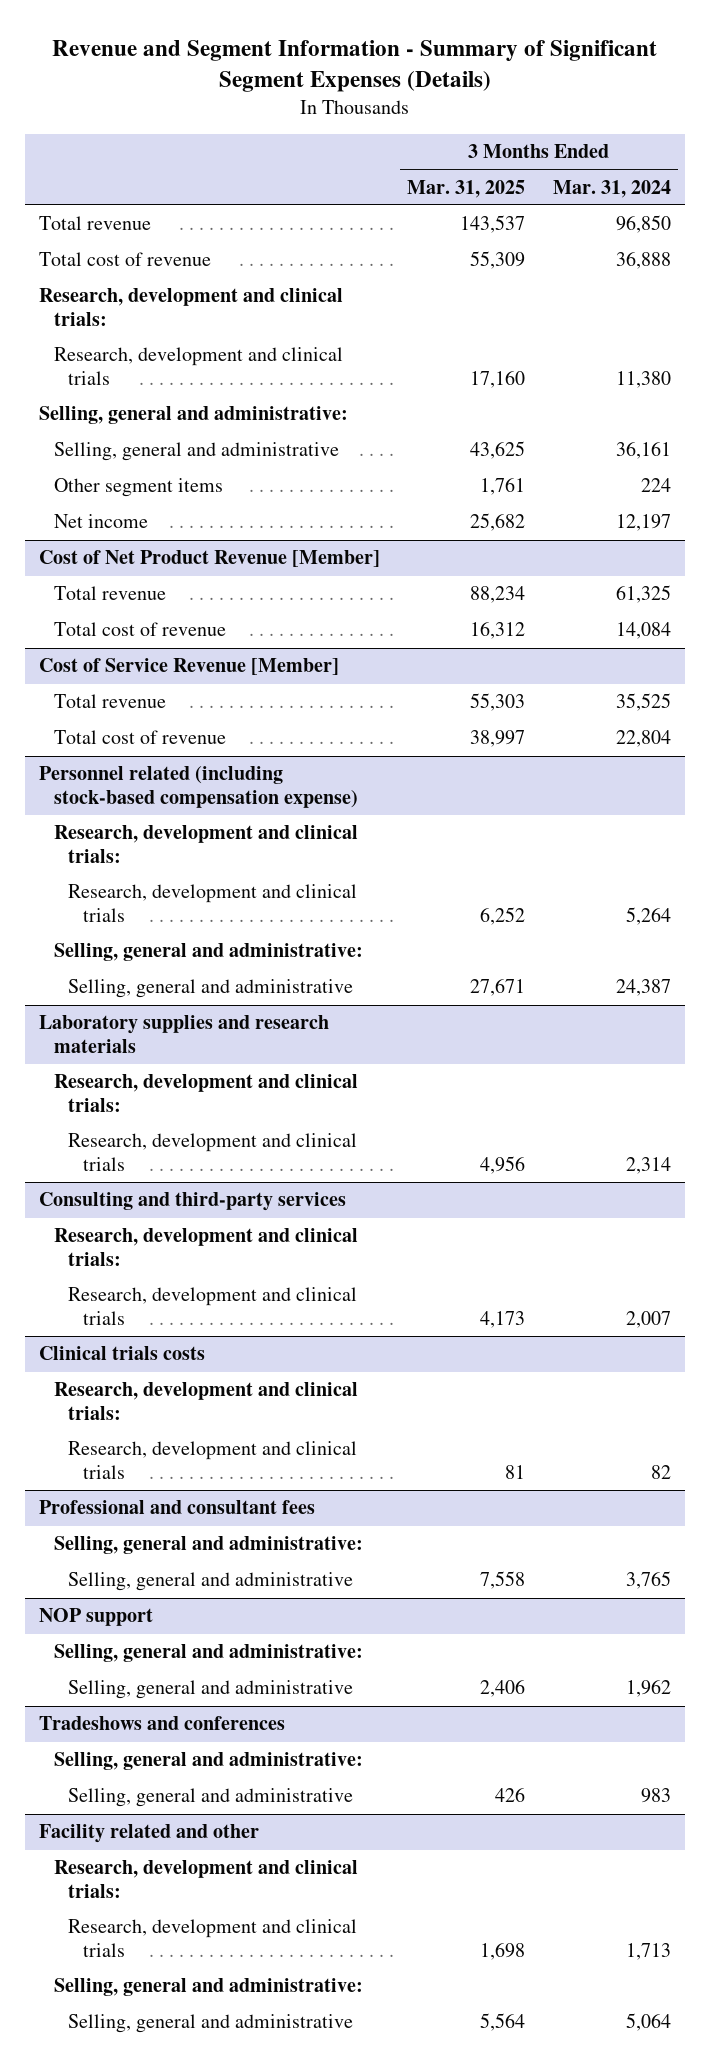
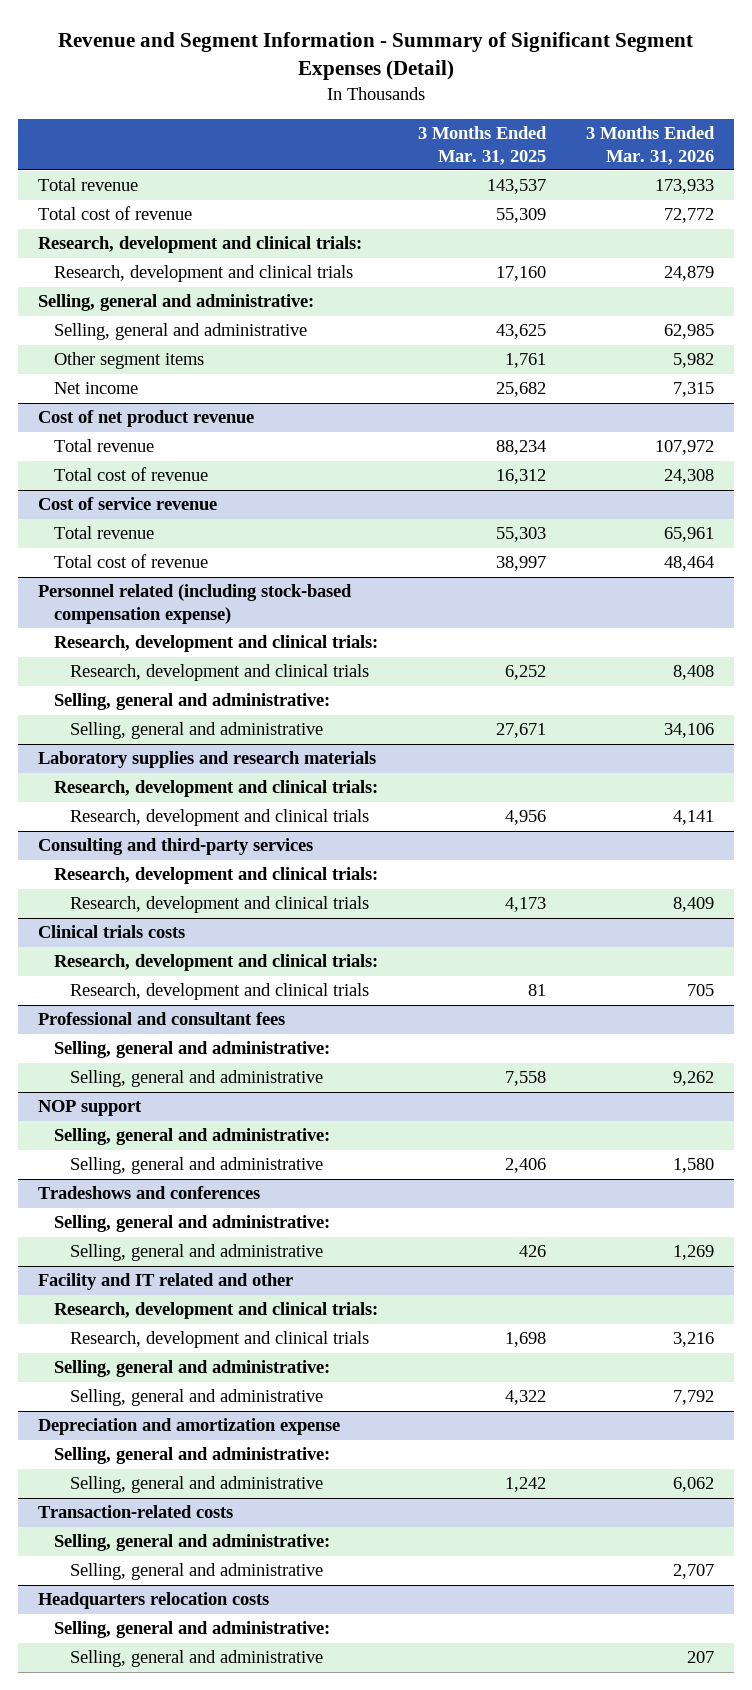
[51,40,657,92] Revenue and Segment Information - Summary of Significant Segment Expenses (Details) -> [57,31,693,81] Revenue and Segment Information - Summary of Significant Segment Expenses (Detail)
[552,179,671,198] Mar. 31, 2024 -> none
none -> [585,126,715,165] 3 Months Ended Mar. 31, 2026
[38,550,380,568] Cost of Net Product Revenue [Member] -> [37,410,254,428] Cost of net product revenue
[38,658,339,676] Cost of Service Revenue [Member] -> [37,497,217,511] Cost of service revenue
[38,1824,259,1844] Facility related and other -> [37,1273,293,1291] Facility and IT related and other
[480,2013,526,2032] 5,564 -> [504,1390,546,1406] 4,322
none -> [37,1418,340,1436] Depreciation and amortization expense
none -> [53,1447,330,1465] Selling, general and administrative:
none -> [69,1476,323,1494] Selling, general and administrative
none -> [37,1505,233,1519] Transaction-related costs
none -> [53,1534,330,1552] Selling, general and administrative:
none -> [69,1563,323,1581] Selling, general and administrative
none -> [37,1592,269,1610] Headquarters relocation costs
none -> [53,1621,330,1639] Selling, general and administrative:
none -> [69,1650,323,1668] Selling, general and administrative

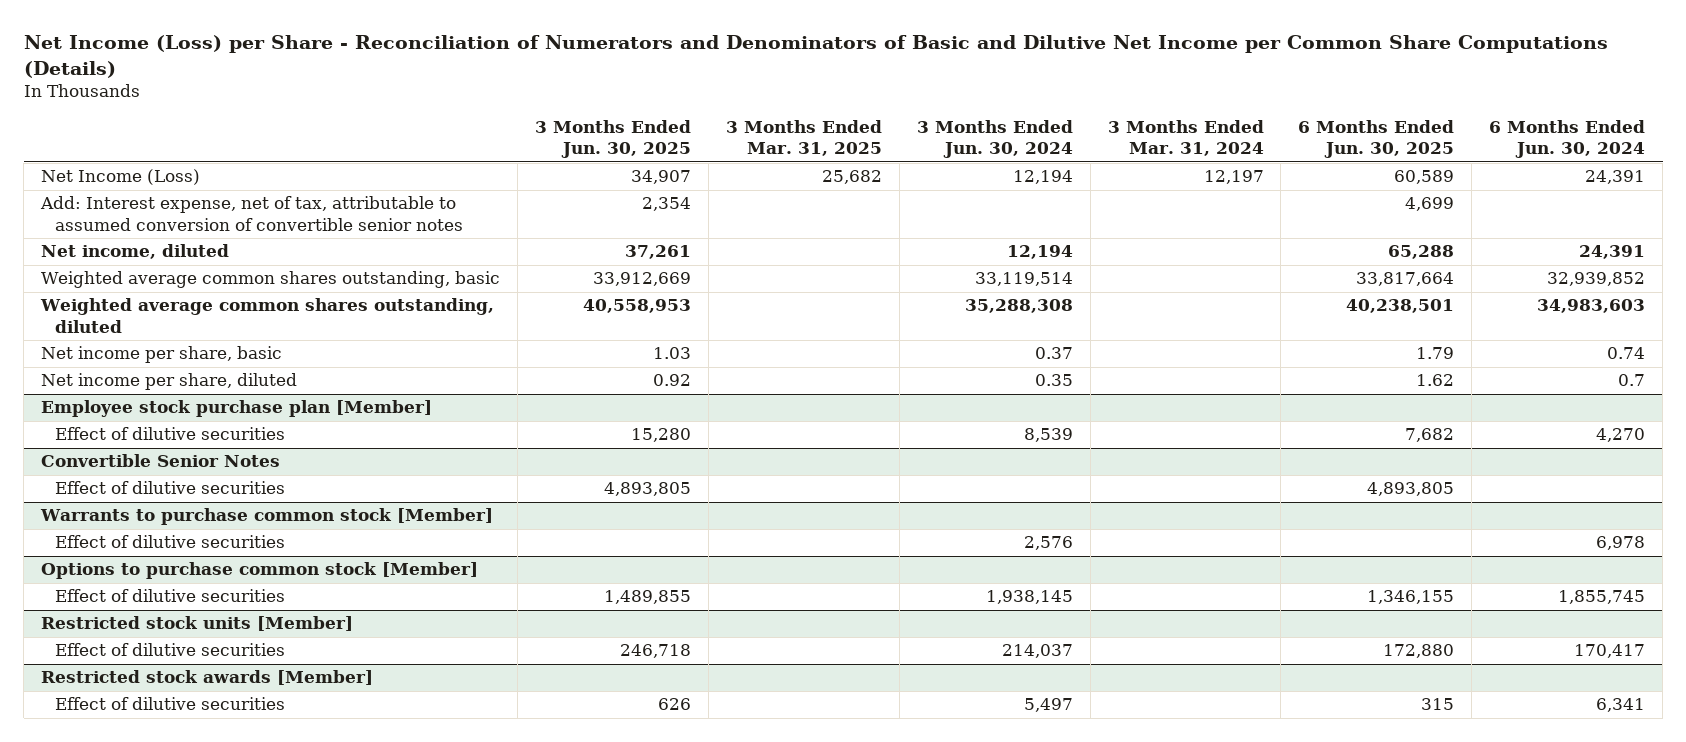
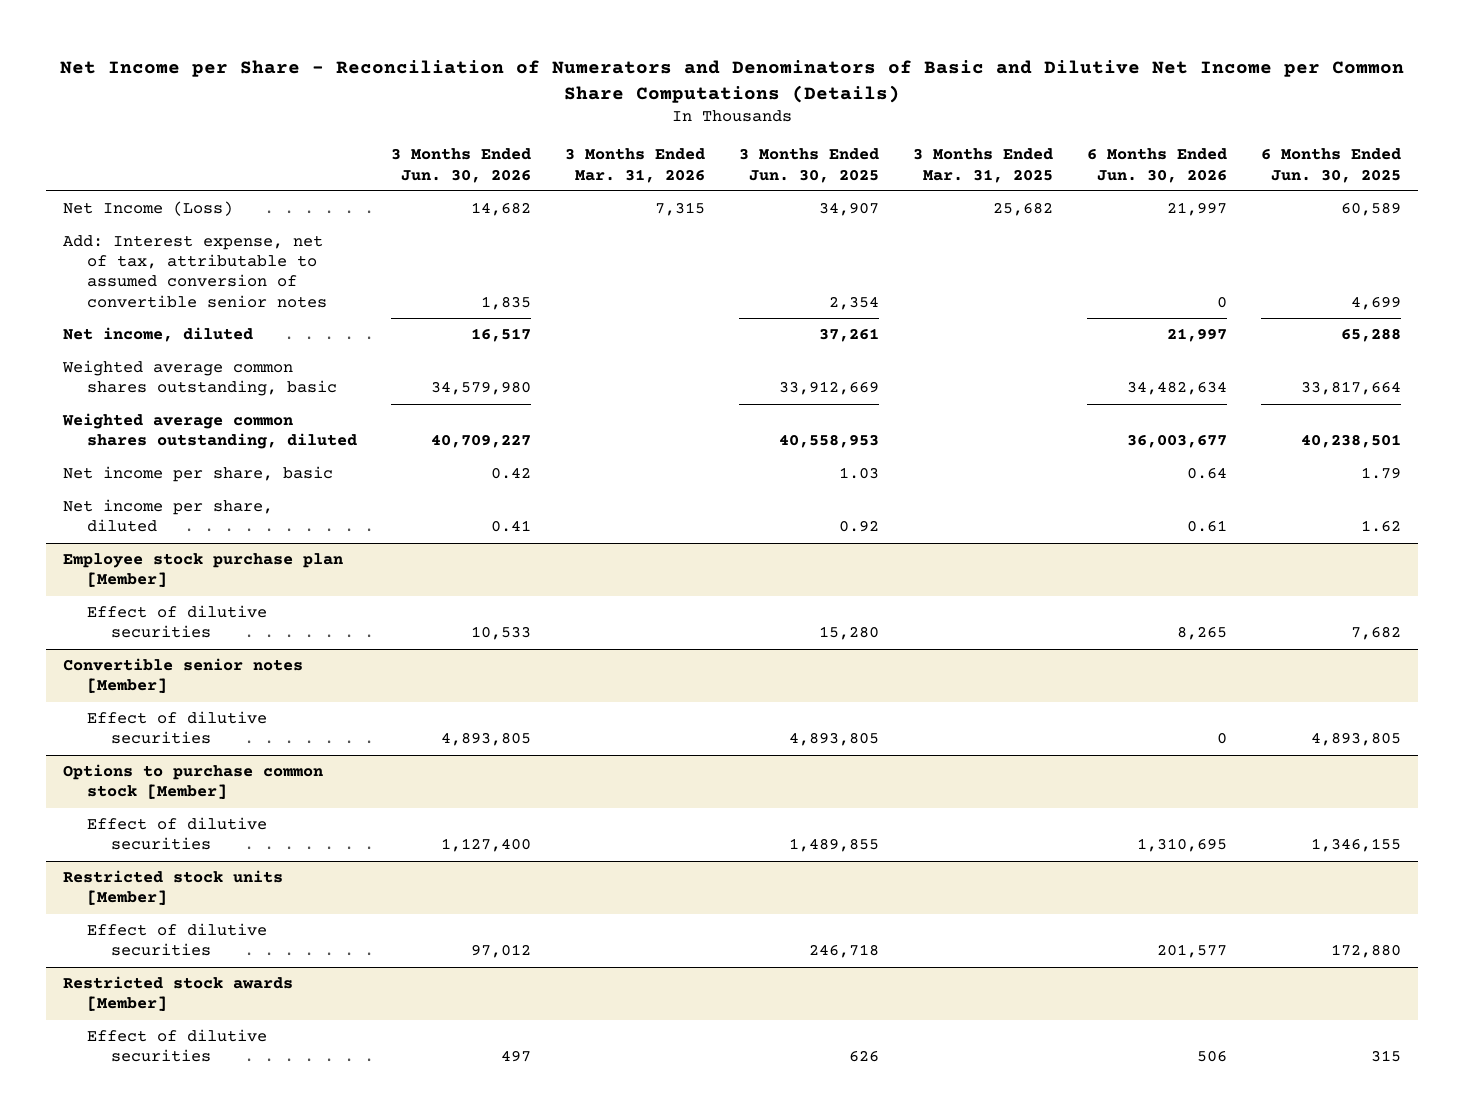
[23,35,1608,79] Net Income (Loss) per Share - Reconciliation of Numerators and Denominators of Basic and Dilutive Net Income per Common Share Computations (Details) -> [60,59,1405,103] Net Income per Share - Reconciliation of Numerators and Denominators of Basic and Dilutive Net Income per Common Share Computations (Details)
[916,120,1073,159] 3 Months Ended Jun. 30, 2024 -> none
[1107,120,1264,157] 3 Months Ended Mar. 31, 2024 -> none
[1489,120,1646,159] 6 Months Ended Jun. 30, 2024 -> none
none -> [391,148,532,183] 3 Months Ended Jun. 30, 2026
none -> [565,148,706,183] 3 Months Ended Mar. 31, 2026
none -> [1086,148,1227,183] 6 Months Ended Jun. 30, 2026
[41,454,281,468] Convertible Senior Notes -> [63,658,304,694] Convertible senior notes [Member]
[40,508,494,526] Warrants to purchase common stock [Member] -> none
[55,535,286,549] Effect of dilutive securities -> none

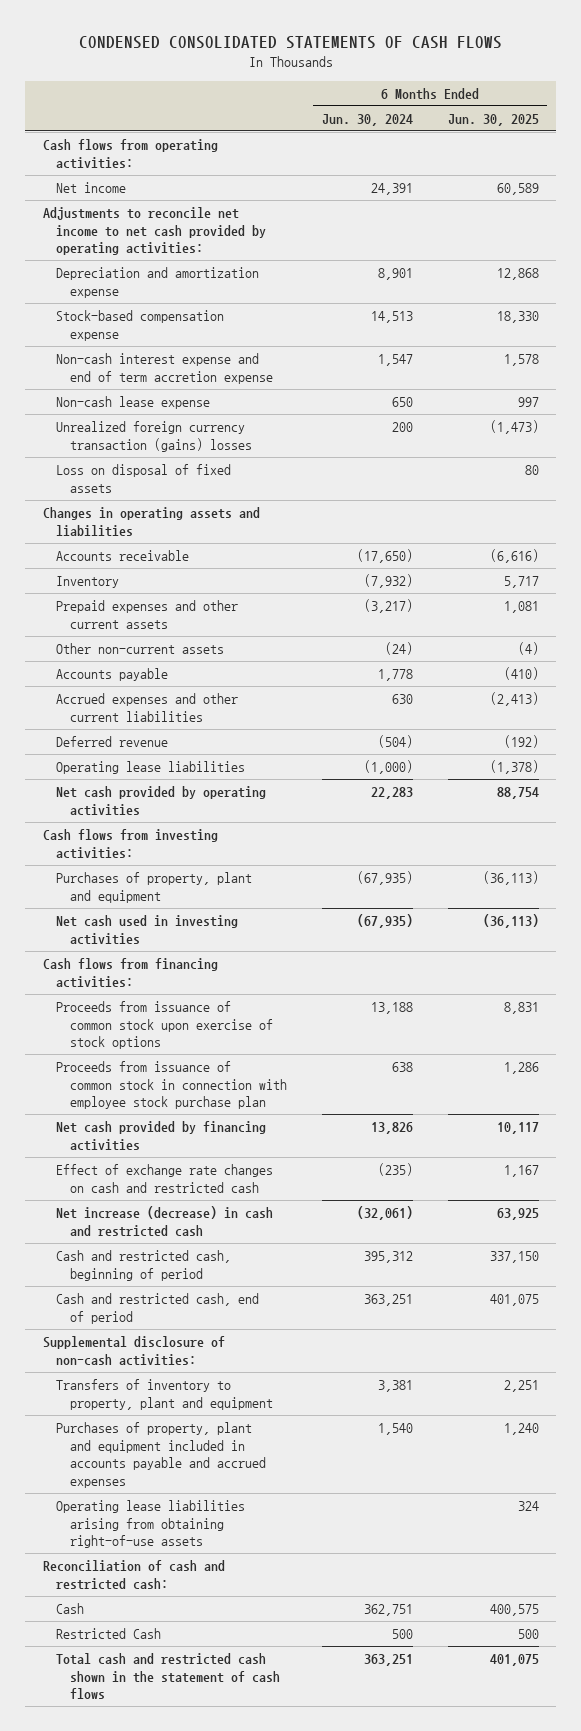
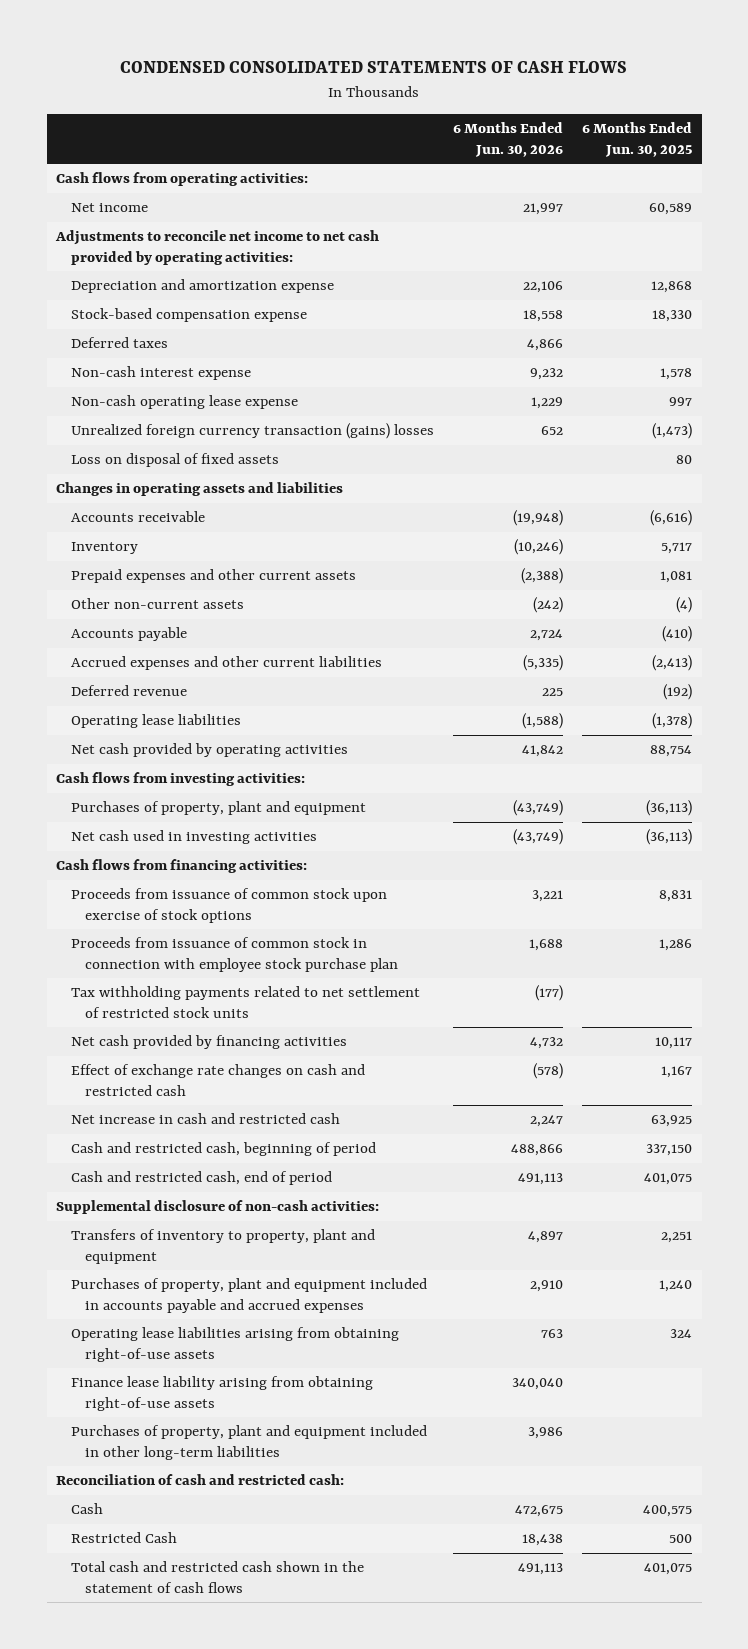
[321,113,413,126] Jun. 30, 2024 -> none
none -> [452,121,563,157] 6 Months Ended Jun. 30, 2026
none -> [70,337,168,349] Deferred taxes
[56,353,273,384] Non-cash interest expense and end of term accretion expense -> [70,366,251,381] Non-cash interest expense
[56,396,211,410] Non-cash lease expense -> [70,395,298,410] Non-cash operating lease expense
none -> [70,986,420,1018] Tax withholding payments related to net settlement of restricted stock units
[56,1206,274,1237] Net increase (decrease) in cash and restricted cash -> [70,1113,340,1125] Net increase in cash and restricted cash
none -> [70,1376,373,1411] Finance lease liability arising from obtaining right-of-use assets
none -> [70,1425,427,1460] Purchases of property, plant and equipment included in other long-term liabilities

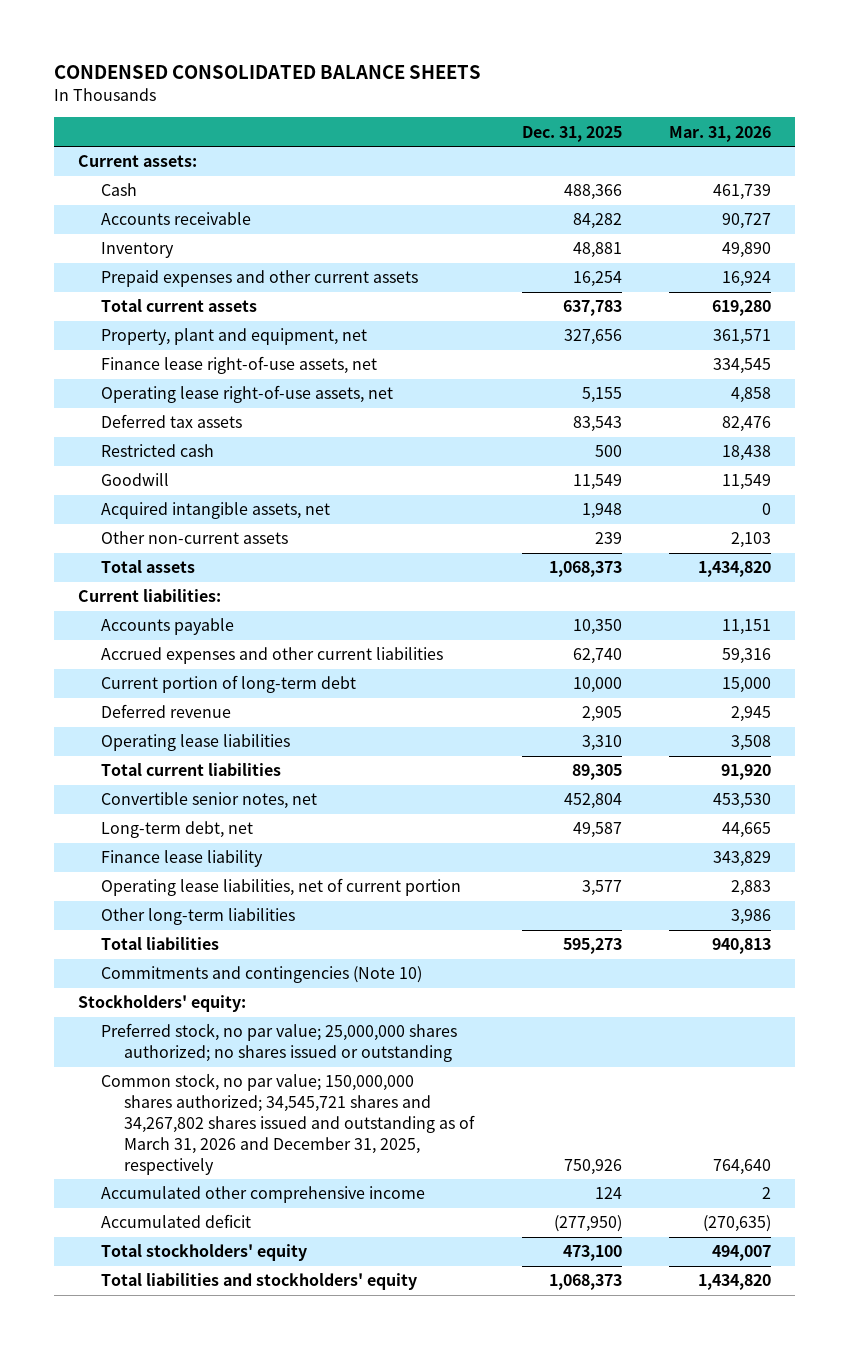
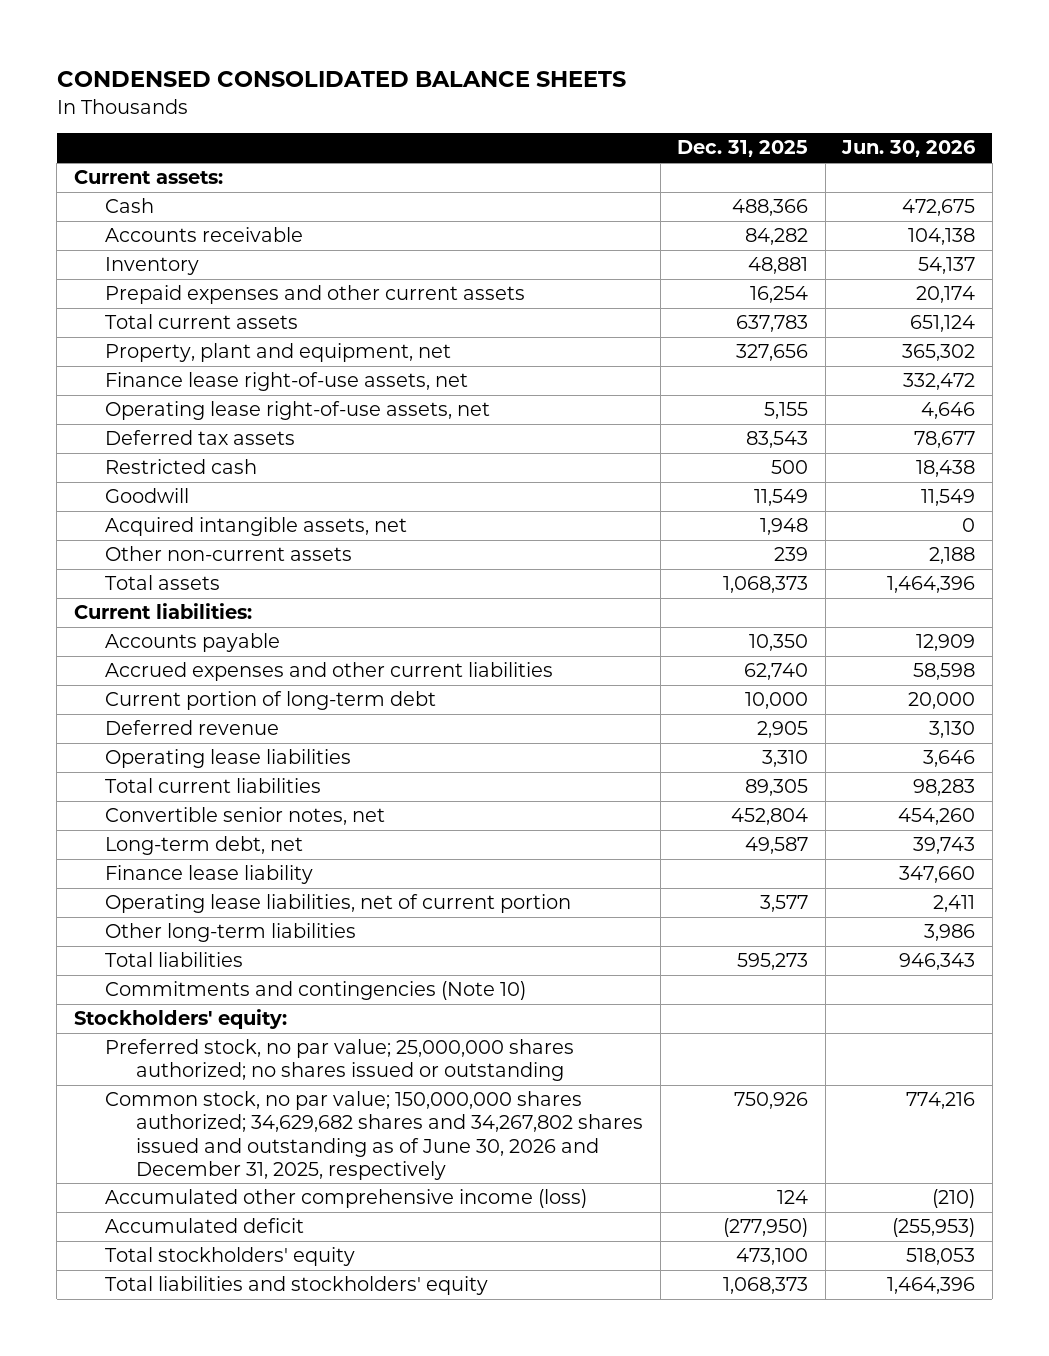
[669,125,772,142] Mar. 31, 2026 -> none
none -> [841,140,977,158] Jun. 30, 2026
[101,1073,476,1175] Common stock, no par value; 150,000,000 shares authorized; 34,545,721 shares and 34,267,802 shares issued and outstanding as of March 31, 2026 and December 31, 2025, respectively -> [104,1091,644,1180] Common stock, no par value; 150,000,000 shares authorized; 34,629,682 shares and 34,267,802 shares issued and outstanding as of June 30, 2026 and December 31, 2025, respectively
[101,1186,426,1204] Accumulated other comprehensive income -> [104,1189,587,1209] Accumulated other comprehensive income (loss)

